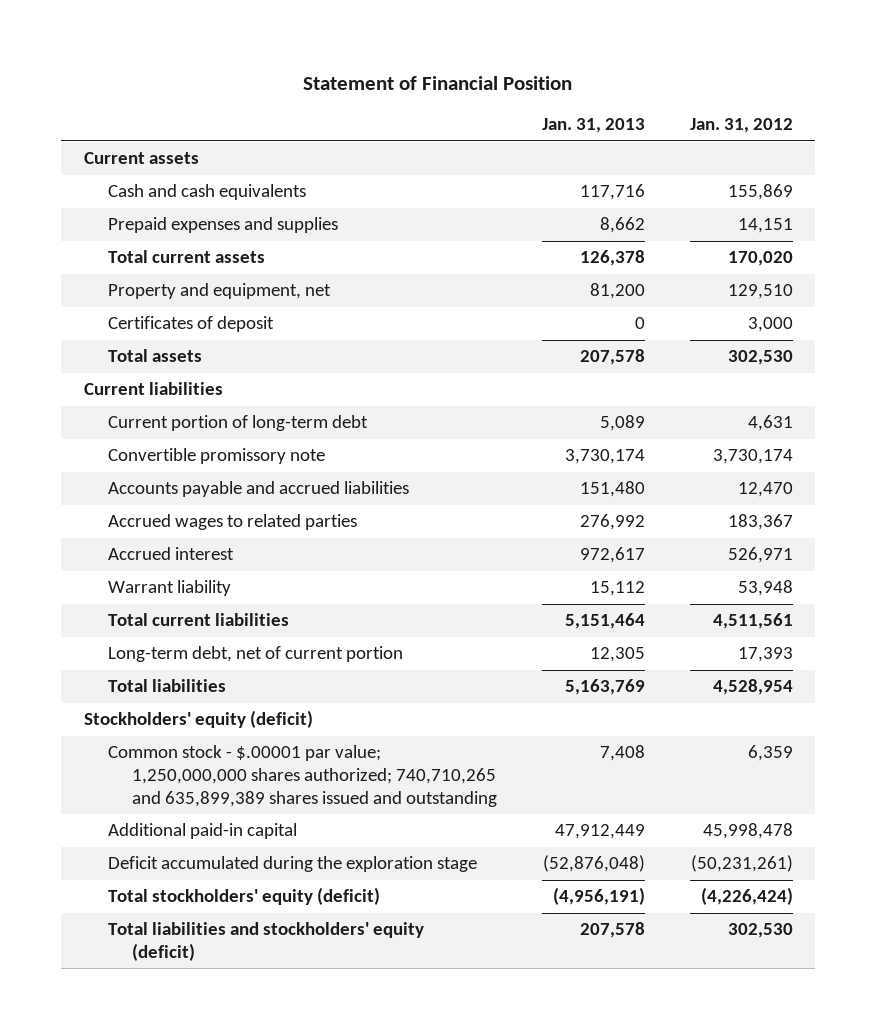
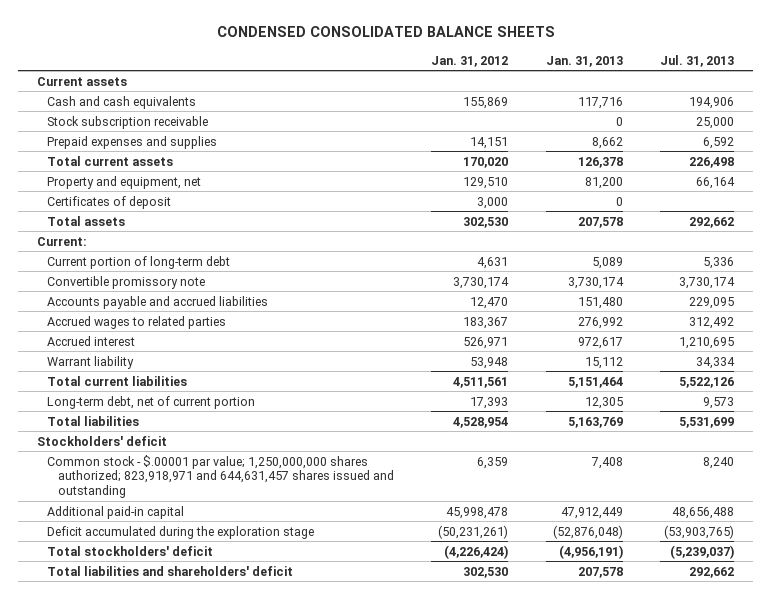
[303,75,573,90] Statement of Financial Position -> [216,26,555,38] CONDENSED CONSOLIDATED BALANCE SHEETS
none -> [660,54,735,67] Jul. 31, 2013
none -> [47,115,209,129] Stock subscription receivable
[83,382,223,396] Current liabilities -> [36,236,87,246] Current:
[83,710,313,729] Stockholders' equity (deficit) -> [36,435,167,446] Stockholders' deficit
[107,745,498,808] Common stock - $.00001 par value; 1,250,000,000 shares authorized; 740,710,265 and 635,899,389 shares issued and outstanding -> [47,454,394,499] Common stock - $.00001 par value; 1,250,000,000 shares authorized; 823,918,971 and 644,631,457 shares issued and outstanding
[107,887,380,906] Total stockholders' equity (deficit) -> [47,545,214,556] Total stockholders' deficit
[107,922,424,962] Total liabilities and stockholders' equity (deficit) -> [47,565,294,576] Total liabilities and shareholders' deficit

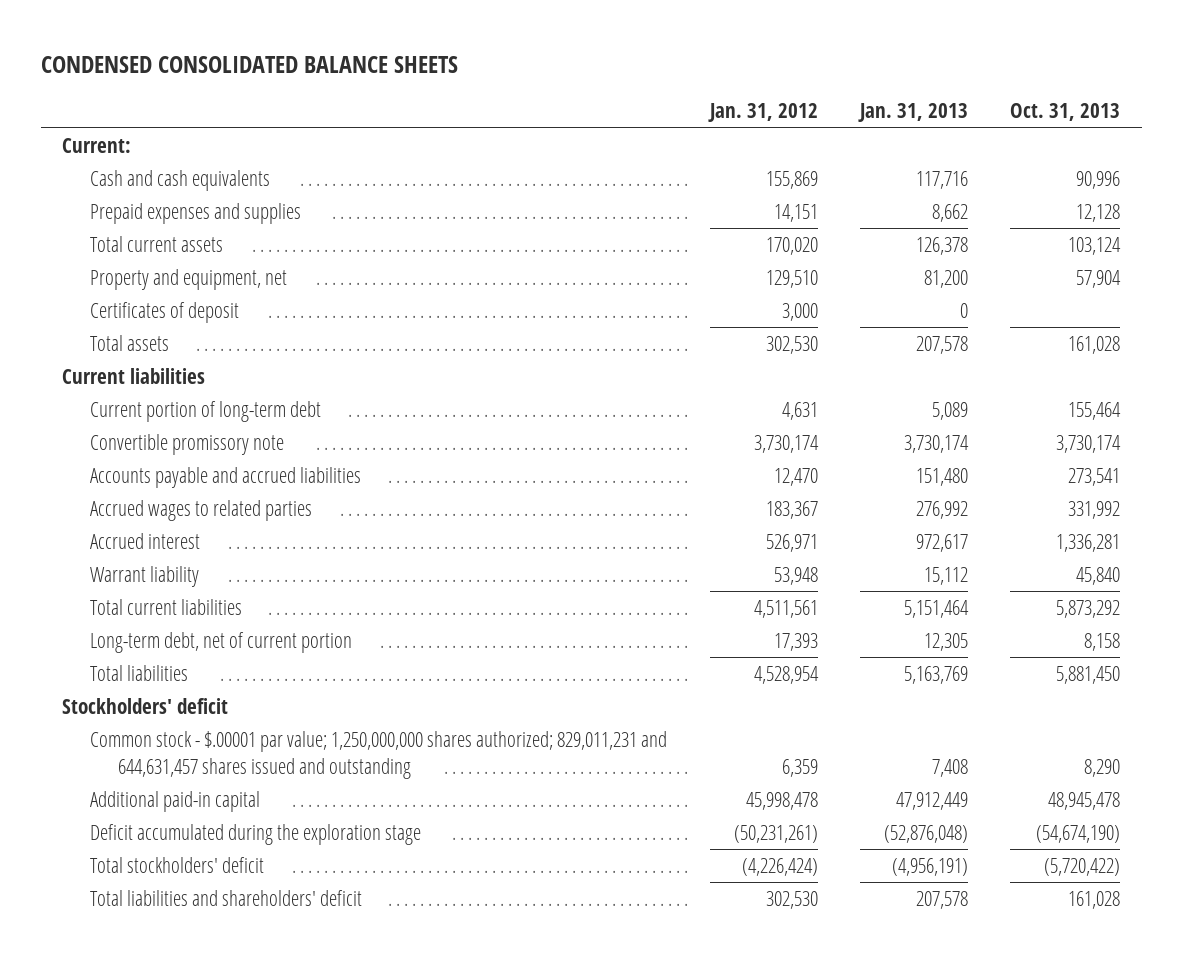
[660,54,735,67] Jul. 31, 2013 -> none
none -> [1010,103,1121,122] Oct. 31, 2013
[36,76,127,86] Current assets -> none
[36,236,87,246] Current: -> [62,138,132,154] Current:
[47,115,209,129] Stock subscription receivable -> none
none -> [62,368,206,385] Current liabilities
[47,454,394,499] Common stock - $.00001 par value; 1,250,000,000 shares authorized; 823,918,971 and 644,631,457 shares issued and outstanding -> [90,731,668,780] Common stock - $.00001 par value; 1,250,000,000 shares authorized; 829,011,231 and 644,631,457 shares issued and outstanding

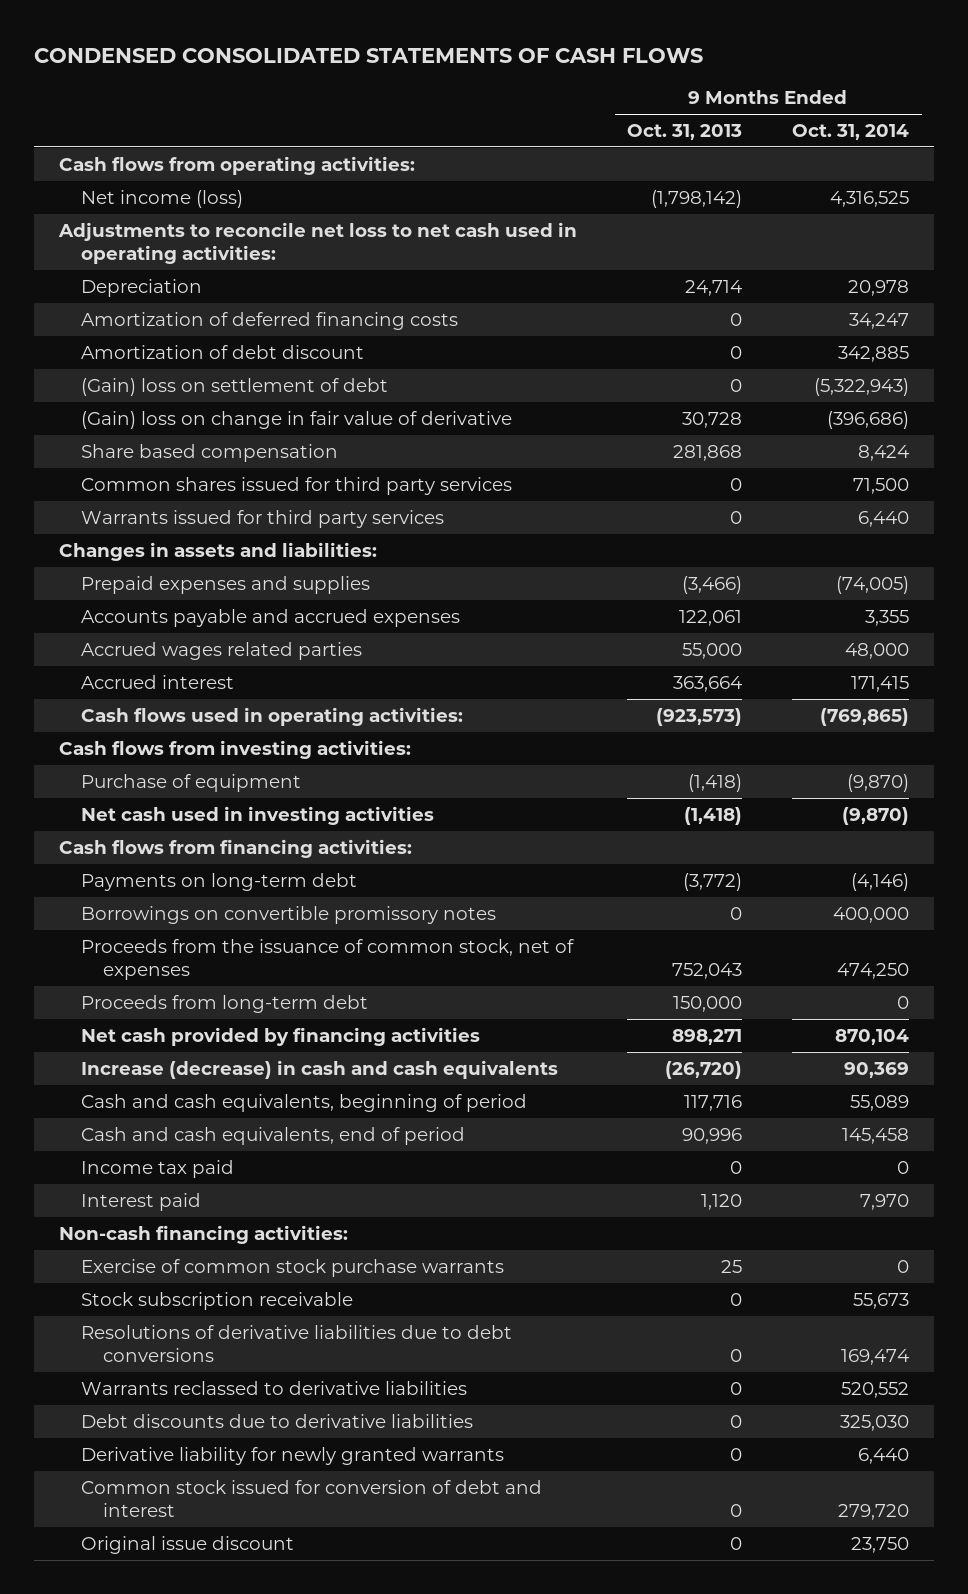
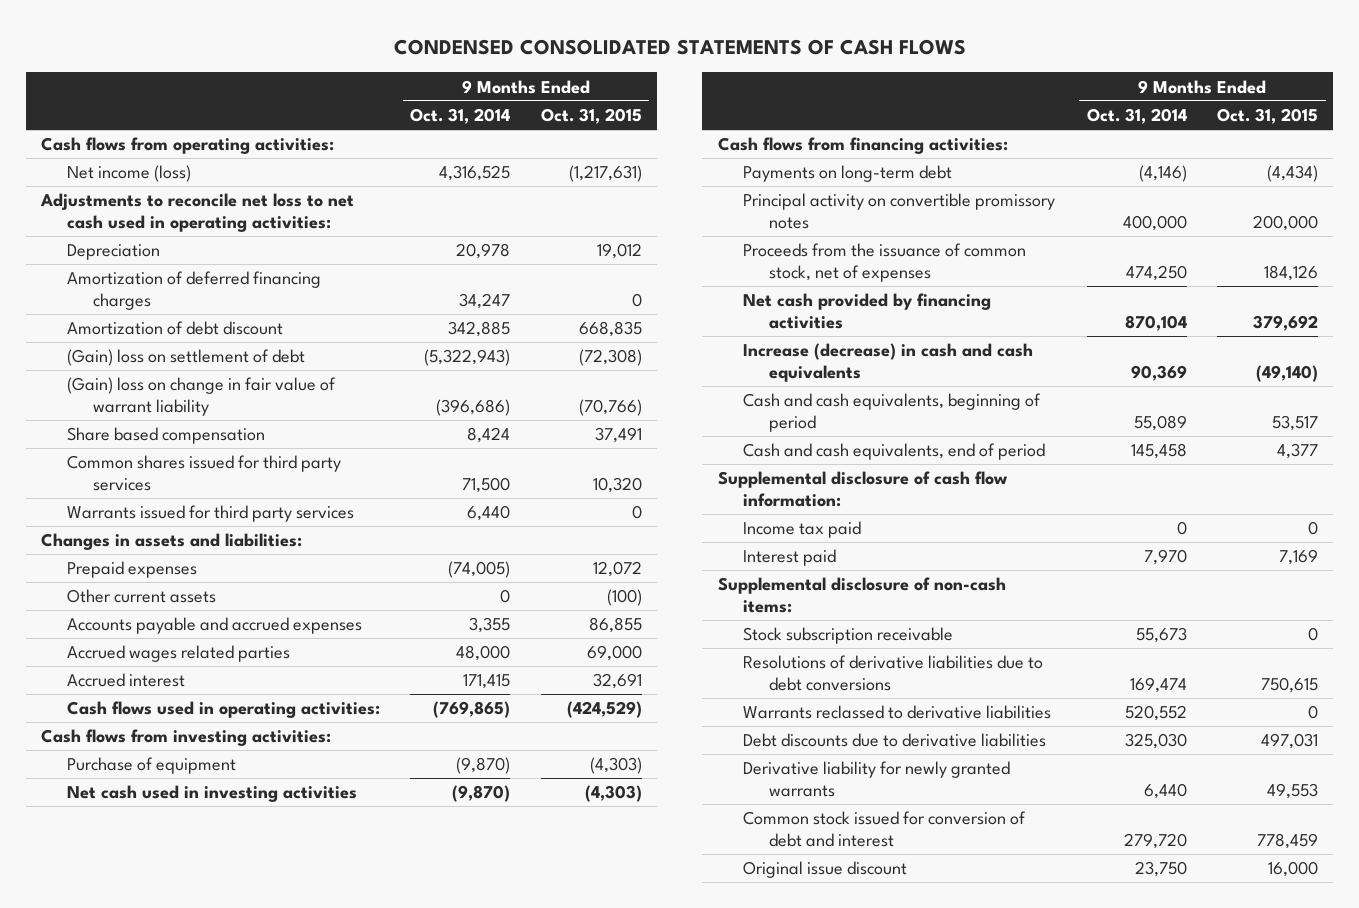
[627,123,743,140] Oct. 31, 2013 -> none
none -> [540,108,642,125] Oct. 31, 2015
[80,311,458,330] Amortization of deferred financing costs -> [66,271,321,310] Amortization of deferred financing charges
[80,410,512,429] (Gain) loss on change in fair value of derivative -> [66,377,336,416] (Gain) loss on change in fair value of warrant liability
[80,575,370,594] Prepaid expenses and supplies -> [66,561,197,579] Prepaid expenses
none -> [66,589,216,604] Other current assets
[80,905,496,924] Borrowings on convertible promissory notes -> [743,193,1056,229] Principal activity on convertible promissory notes
[80,994,368,1013] Proceeds from long-term debt -> none
none -> [717,471,1008,507] Supplemental disclosure of cash flow information:
[80,1258,504,1277] Exercise of common stock purchase warrants -> none
[59,1224,349,1244] Non-cash financing activities: -> [717,577,1006,613] Supplemental disclosure of non-cash items:

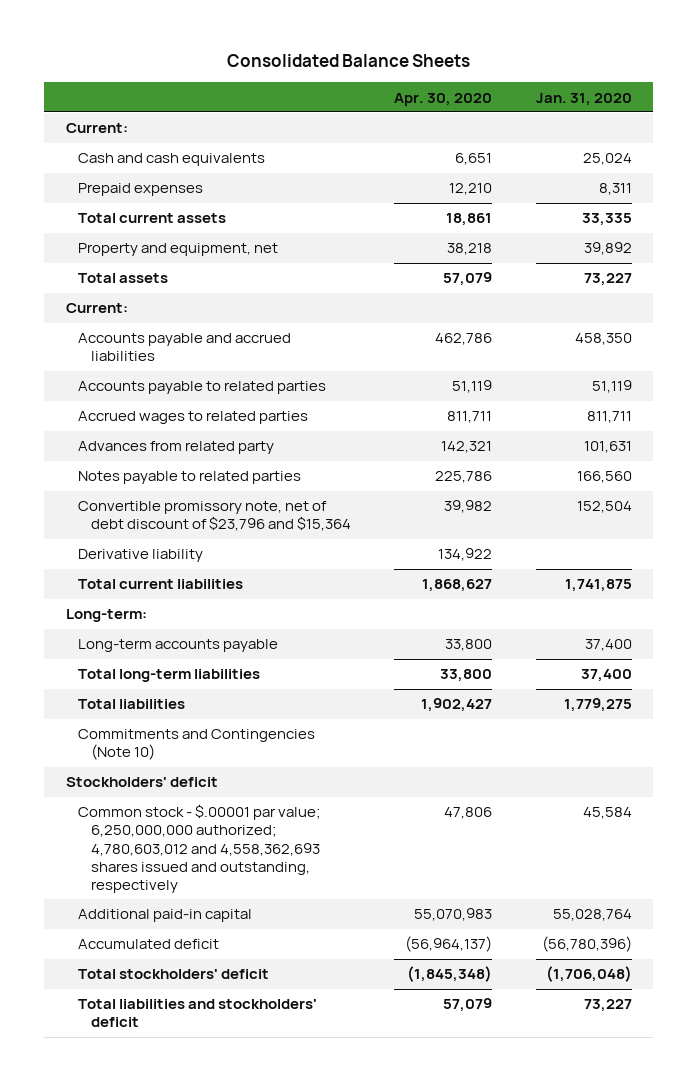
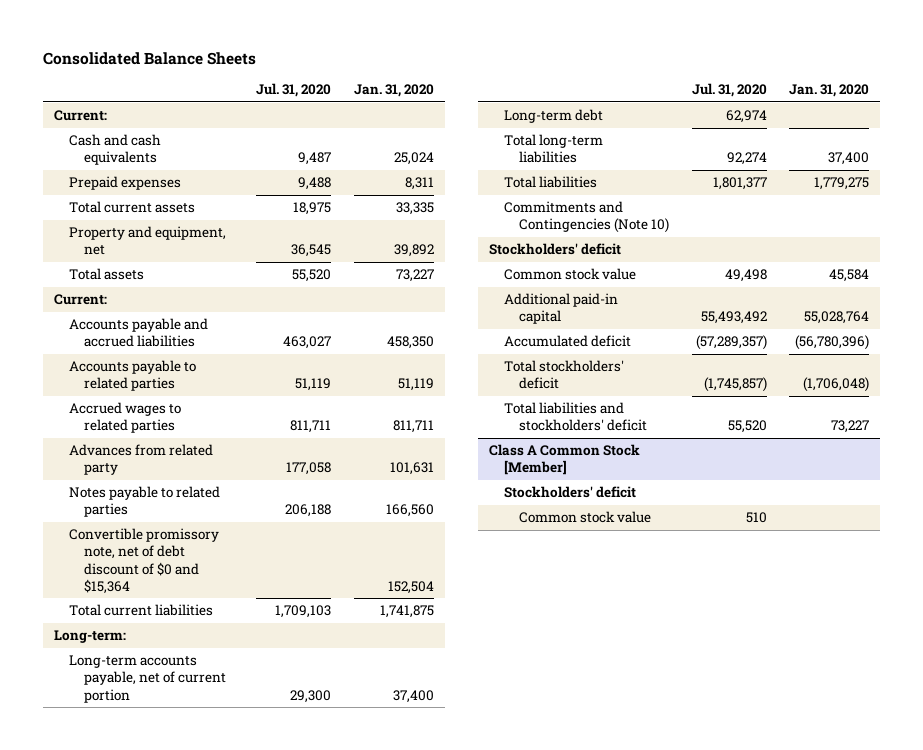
[394,92,493,106] Apr. 30, 2020 -> none
none -> [256,83,332,98] Jul. 31, 2020
[78,549,204,563] Derivative liability -> none
[78,501,351,532] Convertible promissory note, net of debt discount of $23,796 and $15,364 -> [68,528,219,594] Convertible promissory note, net of debt discount of $0 and $15,364
[78,639,279,653] Long-term accounts payable -> [68,655,227,703] Long-term accounts payable, net of current portion
none -> [504,109,604,124] Long-term debt
[78,804,322,893] Common stock - $.00001 par value; 6,250,000,000 authorized; 4,780,603,012 and 4,558,362,693 shares issued and outstanding, respectively -> [504,268,637,281] Common stock value
none -> [489,444,641,476] Class A Common Stock [Member]
none -> [504,486,637,499] Stockholders' deficit
none -> [519,511,652,524] Common stock value

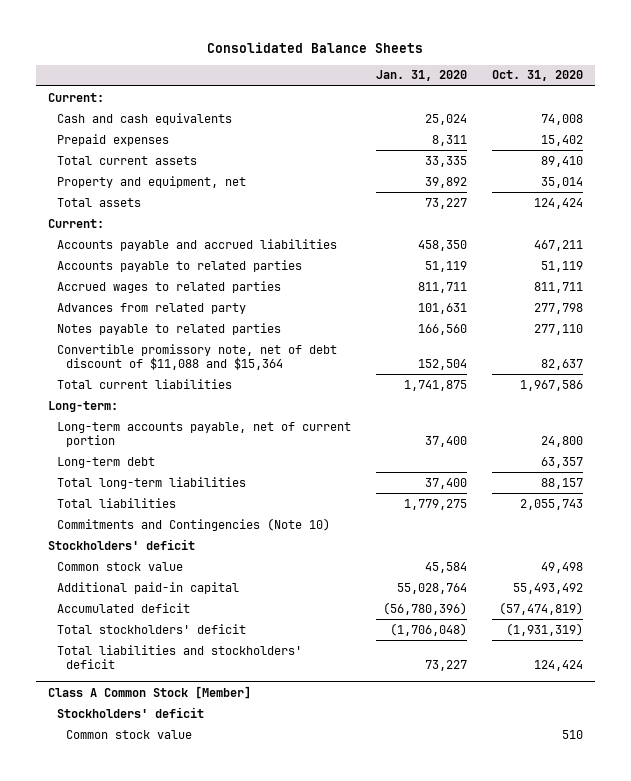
[256,83,332,98] Jul. 31, 2020 -> none
none -> [491,70,583,82] Oct. 31, 2020
[68,528,219,594] Convertible promissory note, net of debt discount of $0 and $15,364 -> [56,343,337,370] Convertible promissory note, net of debt discount of $11,088 and $15,364

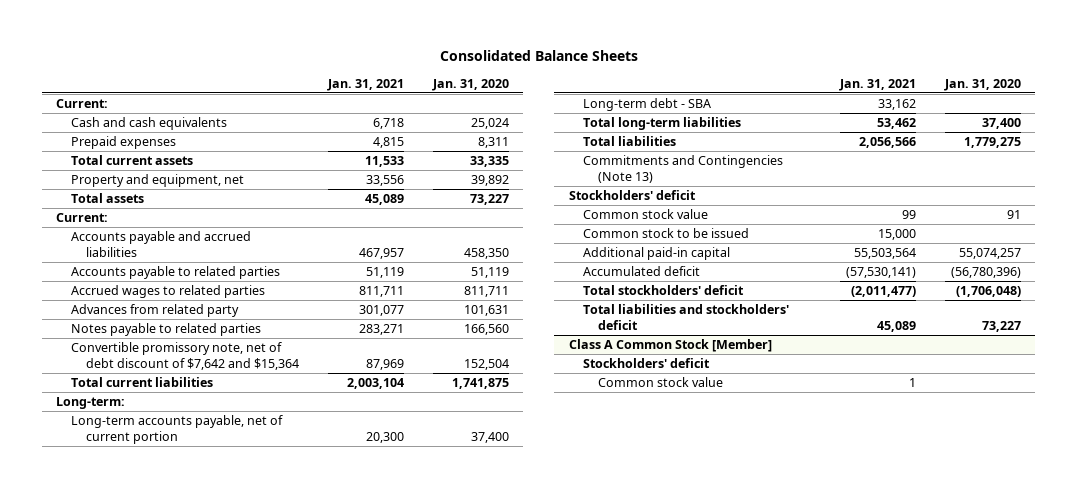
[491,70,583,82] Oct. 31, 2020 -> none
none -> [326,78,404,91] Jan. 31, 2021
[56,343,337,370] Convertible promissory note, net of debt discount of $11,088 and $15,364 -> [71,342,299,370] Convertible promissory note, net of debt discount of $7,642 and $15,364
[56,456,155,468] Long-term debt -> [583,98,712,112] Long-term debt - SBA
[56,517,330,531] Commitments and Contingencies (Note 10) -> [583,155,784,183] Commitments and Contingencies (Note 13)
[424,561,467,573] 45,584 -> [1006,210,1021,220] 91
none -> [583,228,750,239] Common stock to be issued
[396,582,467,594] 55,028,764 -> [958,248,1021,260] 55,074,257

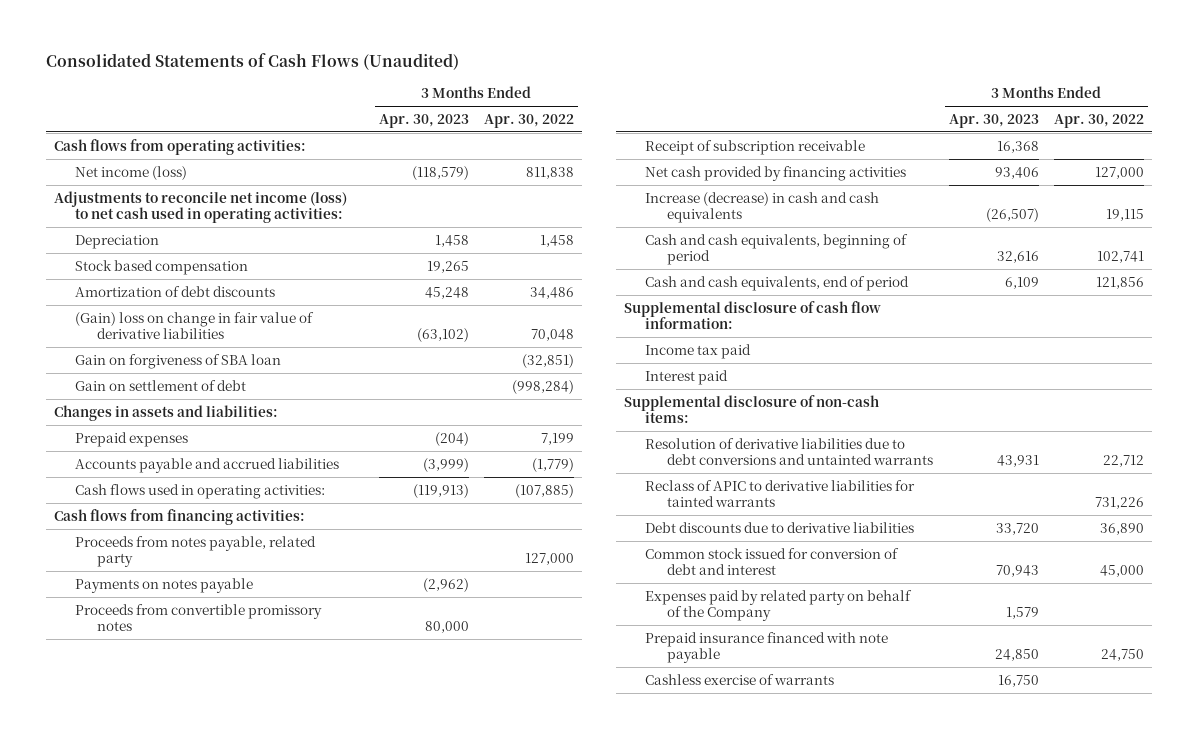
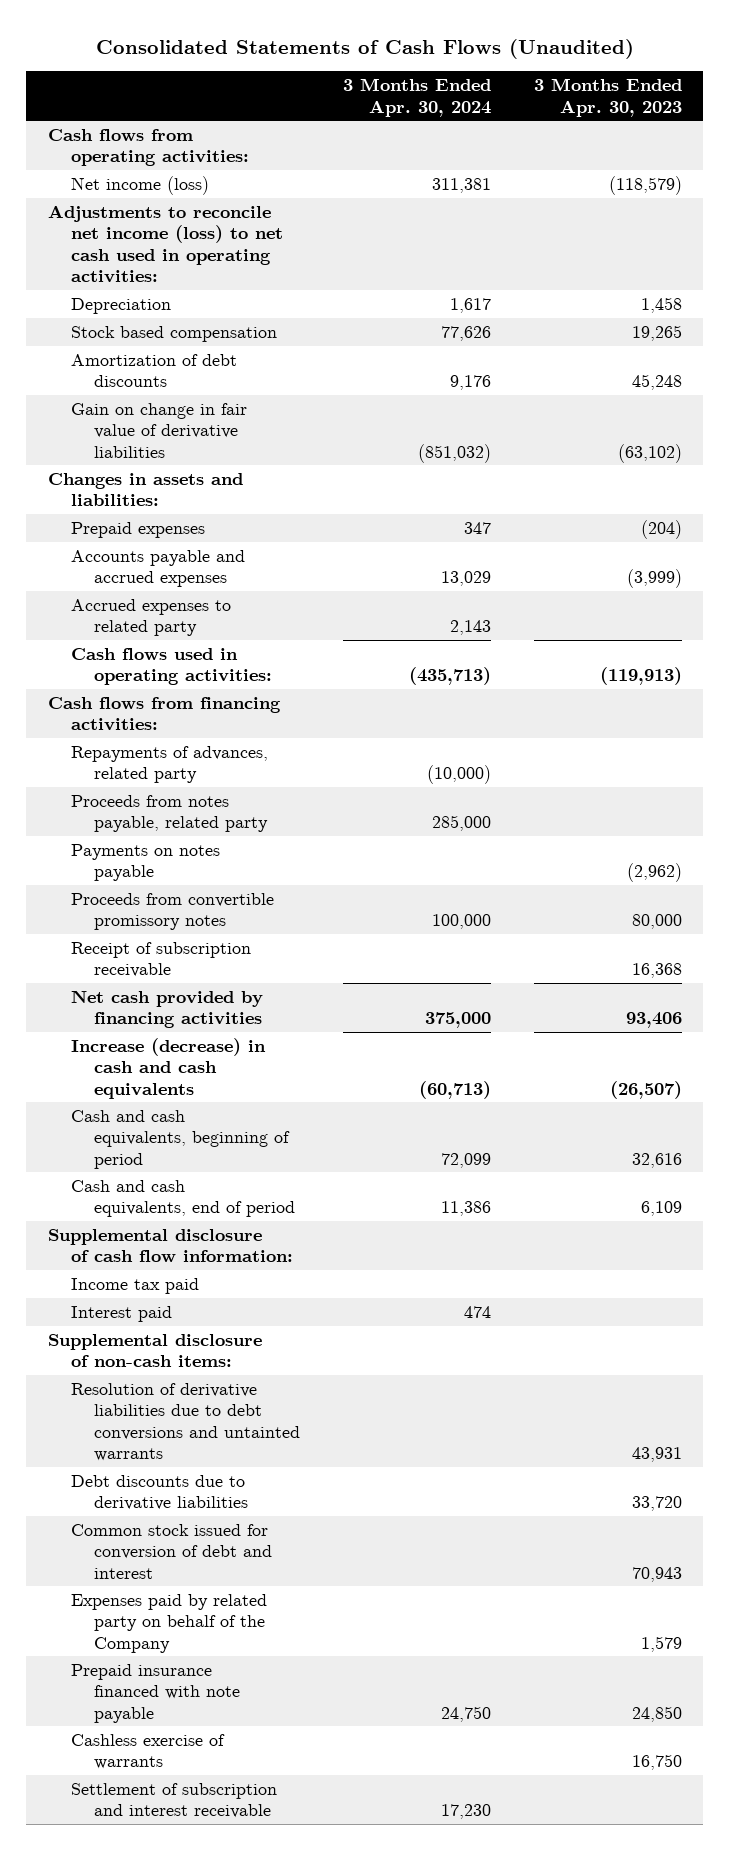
[484,113,575,128] Apr. 30, 2022 -> none
none -> [342,78,491,117] 3 Months Ended Apr. 30, 2024
[75,353,282,369] Gain on forgiveness of SBA loan -> none
[75,379,247,391] Gain on settlement of debt -> none
[75,311,315,340] (Gain) loss on change in fair value of derivative liabilities -> [70,402,247,458] Gain on change in fair value of derivative liabilities
[75,457,340,473] Accounts payable and accrued liabilities -> [70,549,245,588] Accounts payable and accrued expenses
none -> [70,598,231,637] Accrued expenses to related party
none -> [70,745,268,784] Repayments of advances, related party
[645,479,916,508] Reclass of APIC to derivative liabilities for tainted warrants -> none
none -> [70,1782,277,1819] Settlement of subscription and interest receivable

